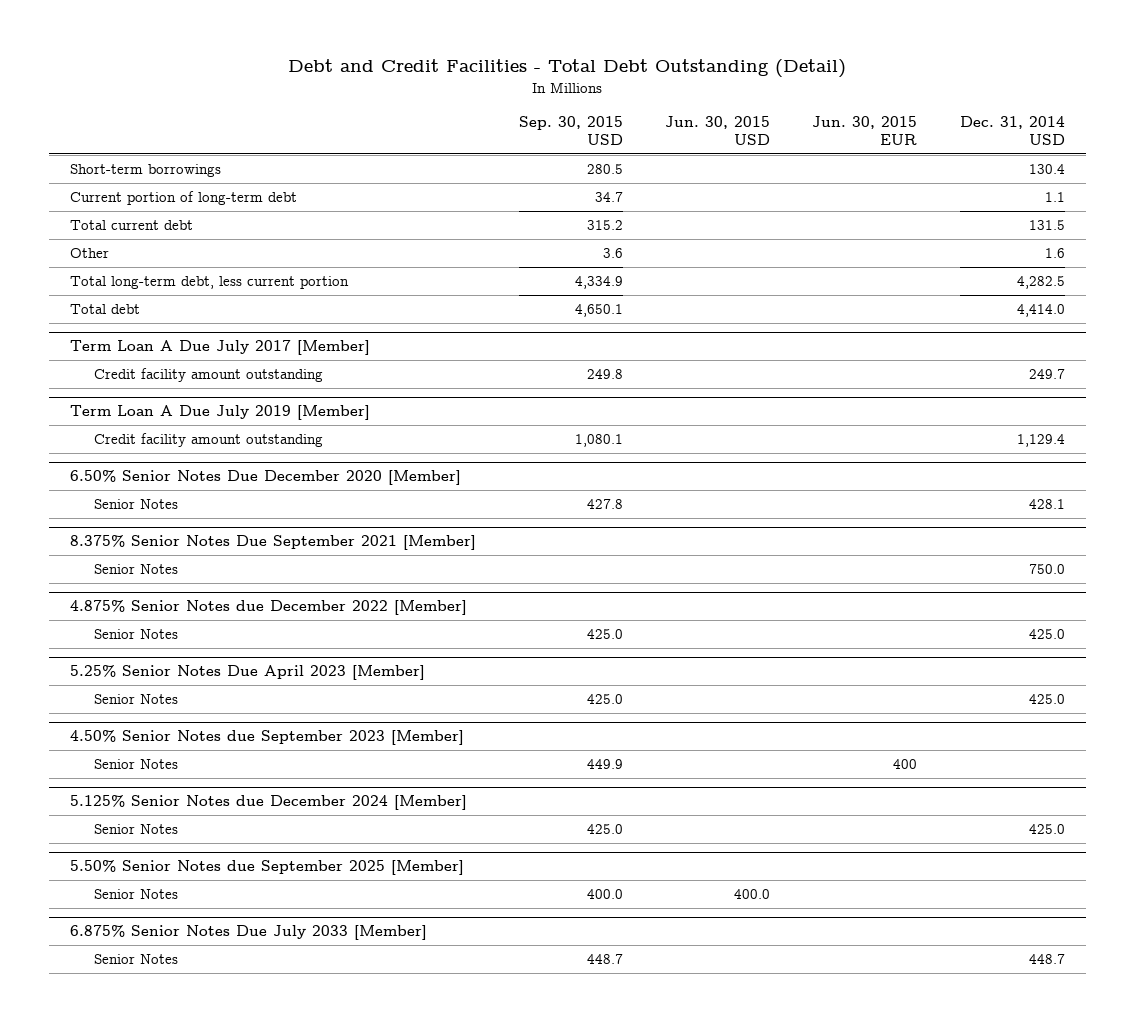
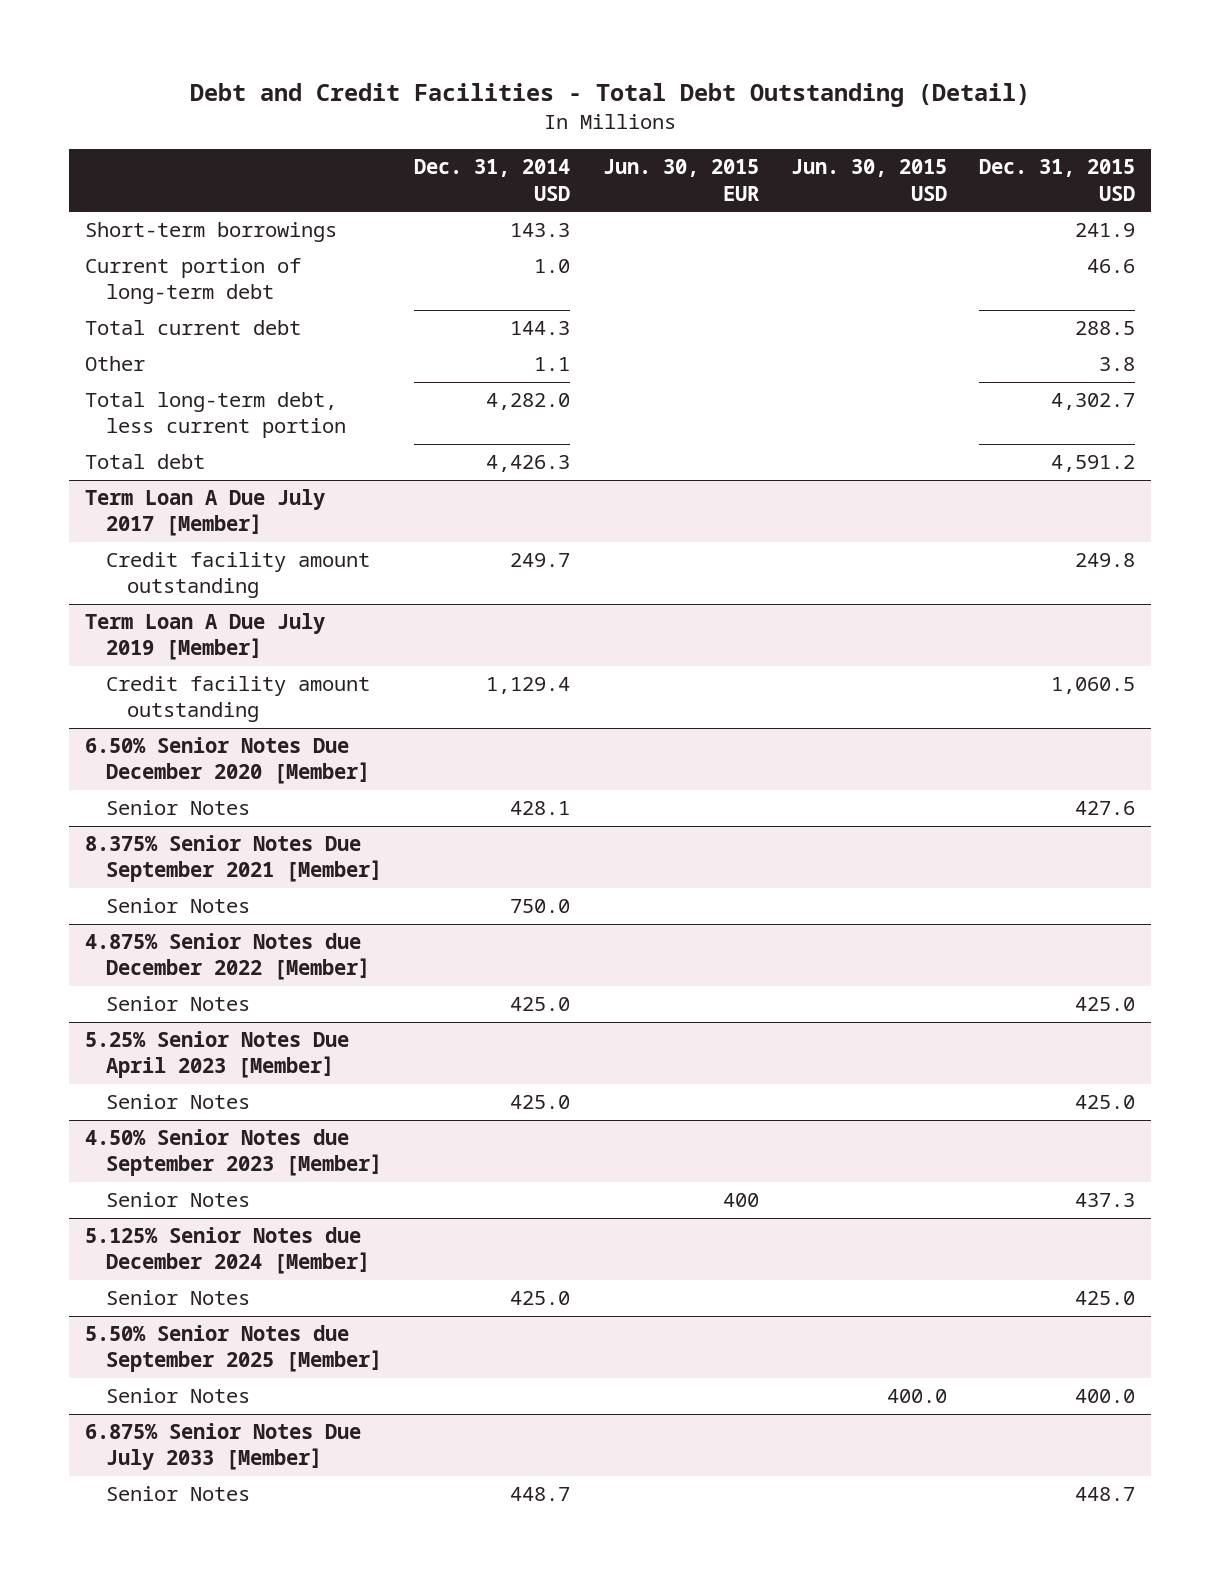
[518,115,623,145] Sep. 30, 2015 USD -> none
none -> [979,159,1136,201] Dec. 31, 2015 USD
[1028,164,1065,175] 130.4 -> [510,223,571,238] 143.3
[1044,192,1065,203] 1.1 -> [534,259,571,274] 1.0
[1028,220,1065,231] 131.5 -> [510,321,571,336] 144.3
[1044,248,1065,259] 1.6 -> [534,357,571,372] 1.1
[1016,276,1065,290] 4,282.5 -> [486,393,571,411] 4,282.0
[1016,304,1065,318] 4,414.0 -> [486,455,571,473] 4,426.3

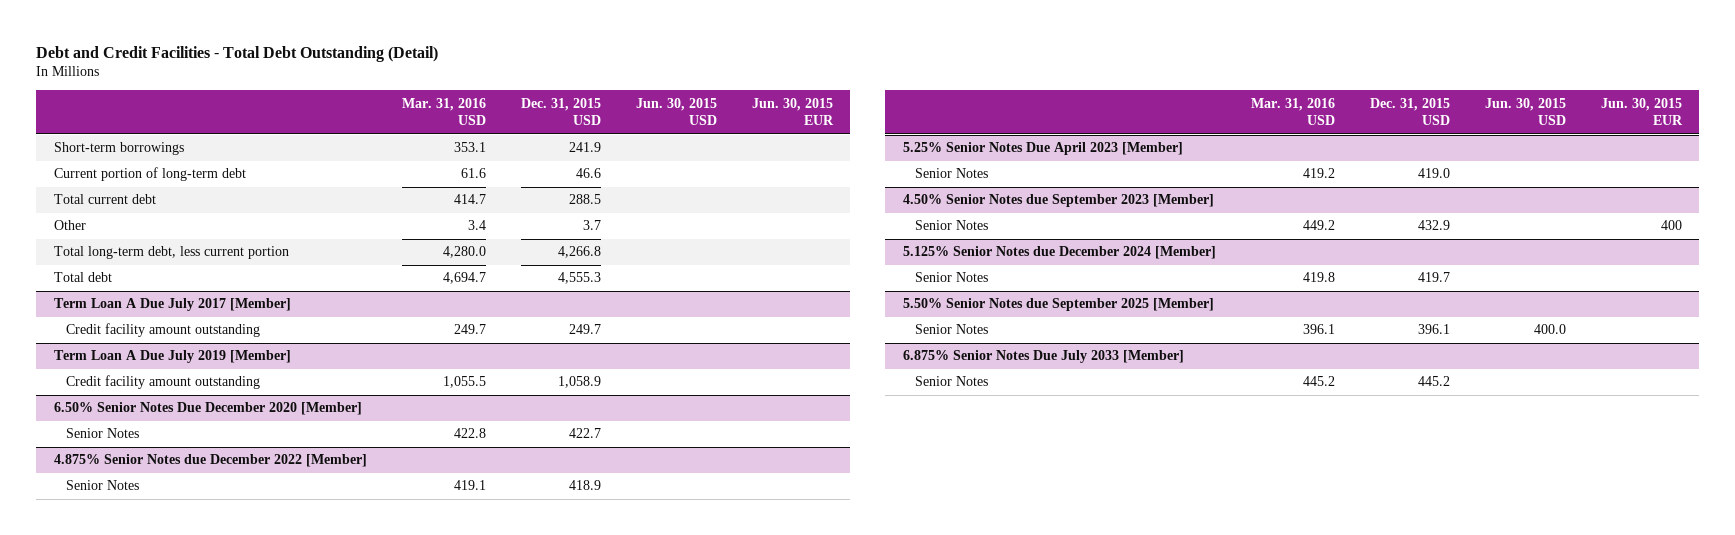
[414,159,571,201] Dec. 31, 2014 USD -> none
none -> [401,97,486,126] Mar. 31, 2016 USD
[1099,357,1136,372] 3.8 -> [582,220,601,231] 3.7
[1051,393,1136,411] 4,302.7 -> [557,246,601,259] 4,266.8
[1051,455,1136,473] 4,591.2 -> [557,272,601,285] 4,555.3
[1075,553,1136,568] 249.8 -> [568,324,601,335] 249.7
[1051,677,1136,695] 1,060.5 -> [557,376,601,389] 1,058.9
[85,835,383,883] 8.375% Senior Notes Due September 2021 [Member] -> none
[106,898,251,914] Senior Notes -> none
[1075,801,1136,816] 427.6 -> [568,428,601,439] 422.7
[1075,997,1136,1012] 425.0 -> [568,480,601,491] 418.9
[1075,1095,1136,1110] 425.0 -> [1417,168,1450,179] 419.0
[1075,1193,1136,1208] 437.3 -> [1417,220,1450,231] 432.9
[1075,1291,1136,1306] 425.0 -> [1417,272,1450,283] 419.7
[1075,1389,1136,1404] 400.0 -> [1417,324,1450,335] 396.1
[1075,1487,1136,1502] 448.7 -> [1417,376,1450,387] 445.2

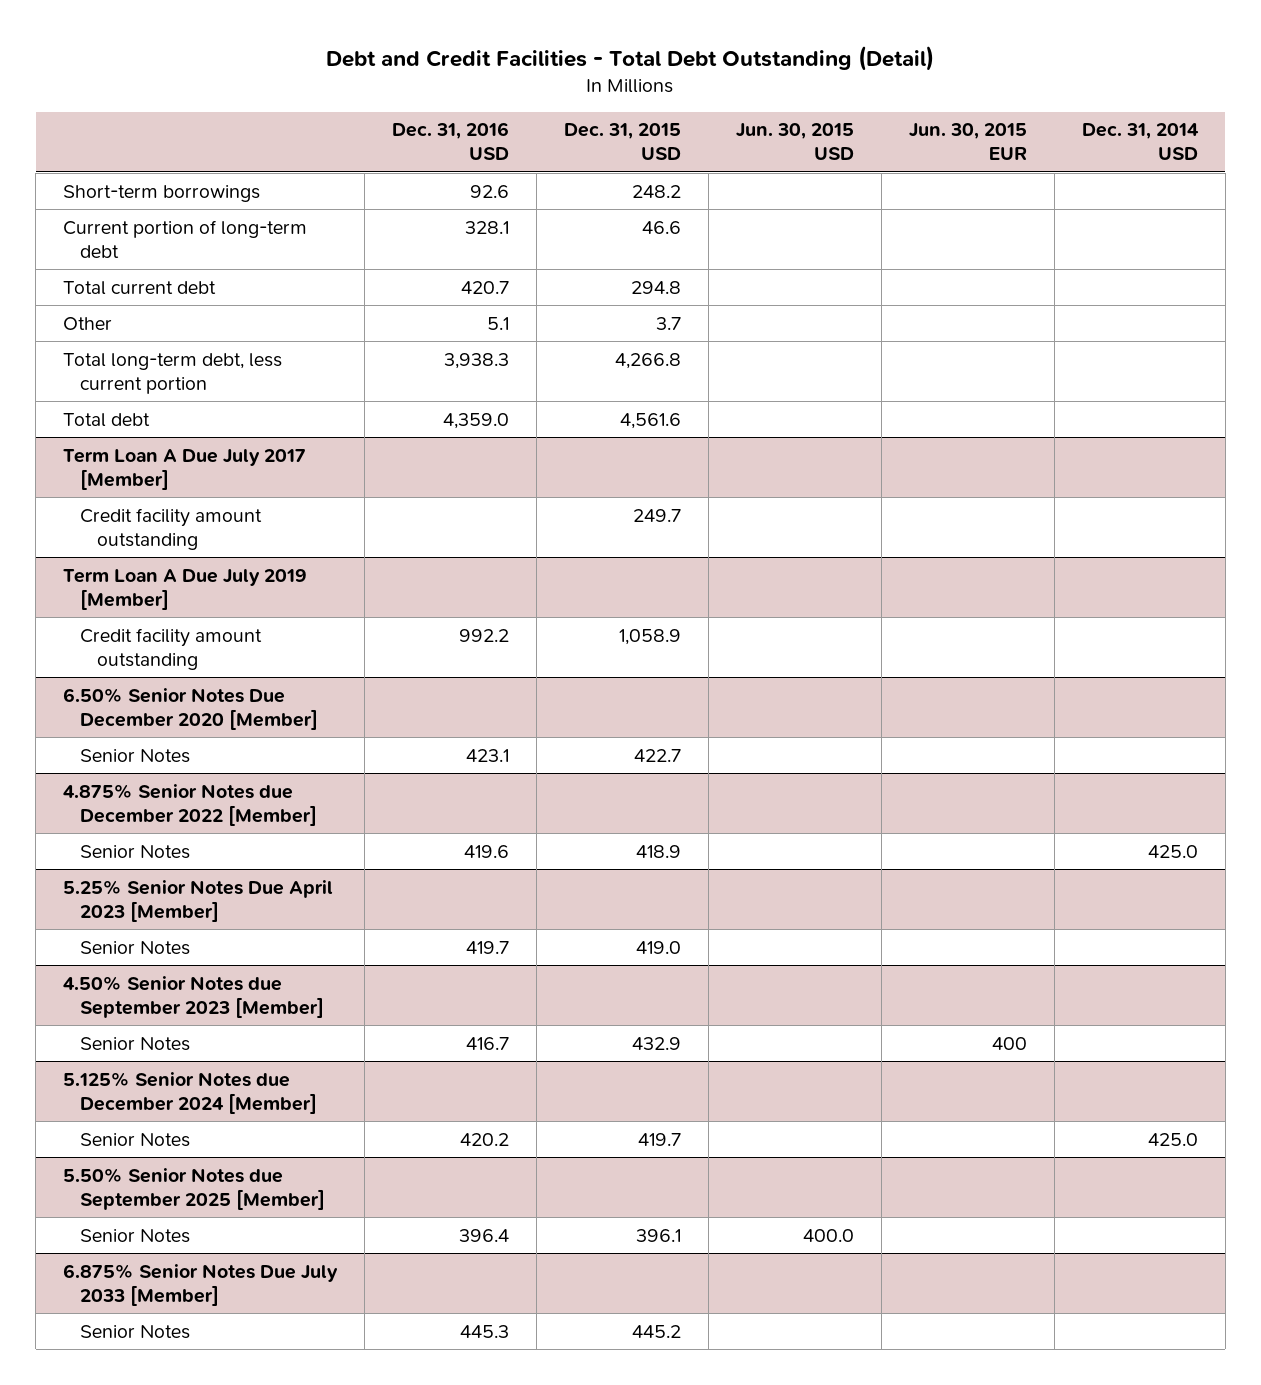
[401,97,486,126] Mar. 31, 2016 USD -> none
none -> [392,122,510,161] Dec. 31, 2016 USD
none -> [1081,123,1199,161] Dec. 31, 2014 USD
[568,142,601,153] 241.9 -> [632,184,682,198] 248.2
[568,194,601,205] 288.5 -> [631,280,682,294] 294.8
[557,272,601,285] 4,555.3 -> [620,412,682,429] 4,561.6

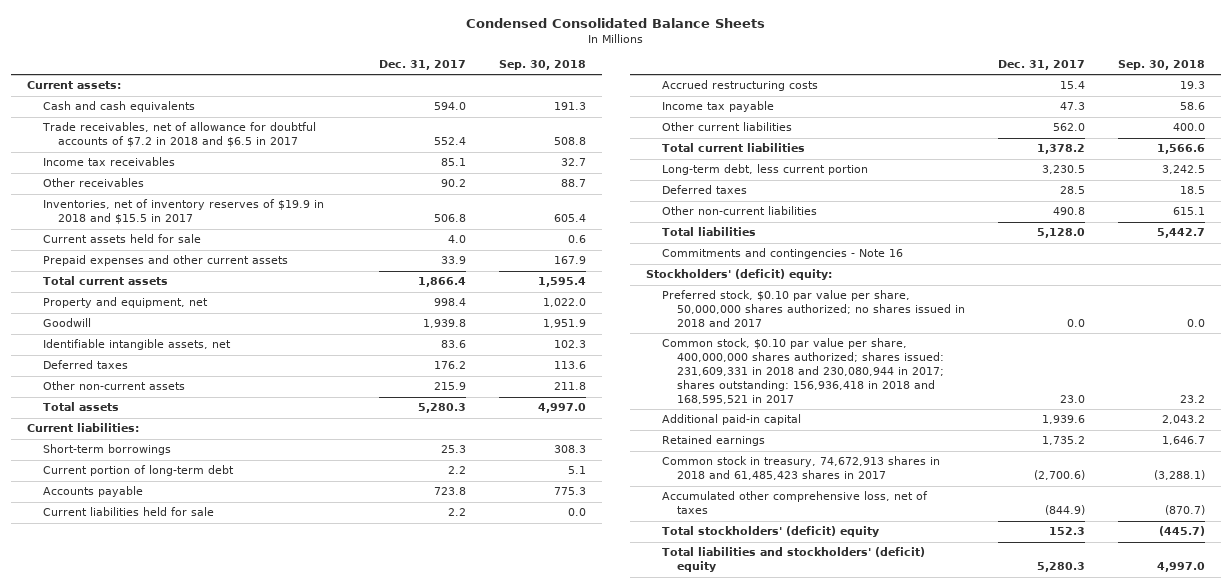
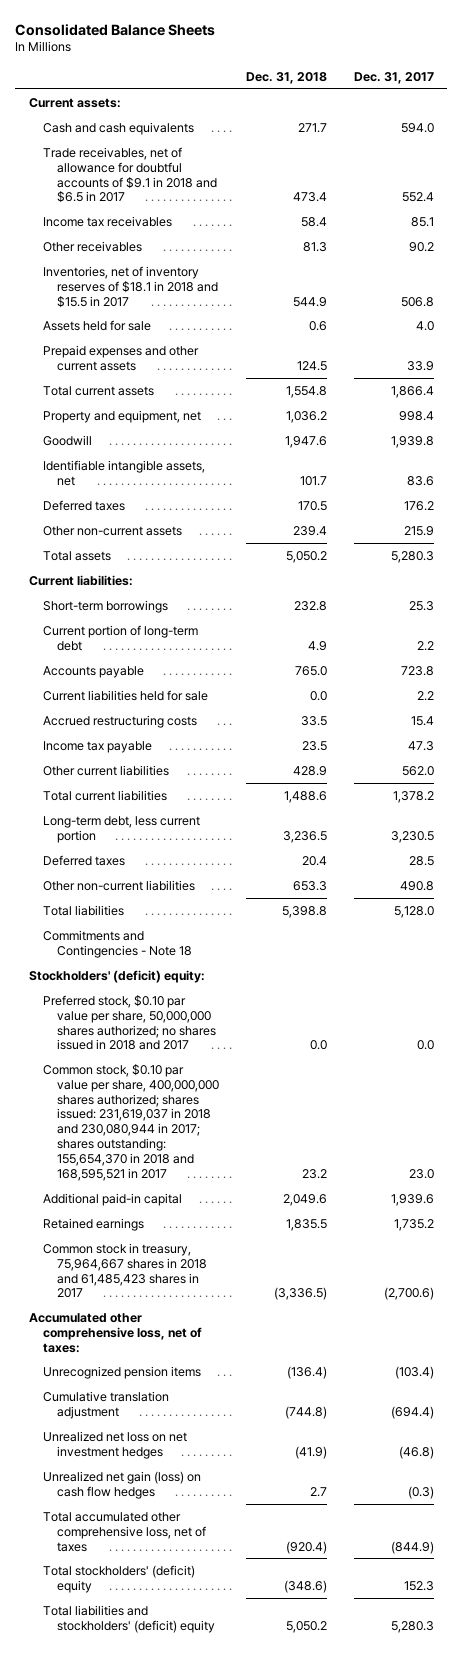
[466,17,766,28] Condensed Consolidated Balance Sheets -> [15,23,216,36] Consolidated Balance Sheets
[498,60,586,71] Sep. 30, 2018 -> none
none -> [245,71,327,84] Dec. 31, 2018
[41,122,316,148] Trade receivables, net of allowance for doubtful accounts of $7.2 in 2018 and $6.5 in 2017 -> [42,146,217,204] Trade receivables, net of allowance for doubtful accounts of $9.1 in 2018 and $6.5 in 2017
[42,199,324,225] Inventories, net of inventory reserves of $19.9 in 2018 and $15.5 in 2017 -> [42,265,218,308] Inventories, net of inventory reserves of $18.1 in 2018 and $15.5 in 2017
[42,234,201,244] Current assets held for sale -> [42,319,151,331] Assets held for sale
[661,248,903,260] Commitments and contingencies - Note 16 -> [42,929,192,958] Commitments and Contingencies - Note 18
[661,338,945,405] Common stock, $0.10 par value per share, 400,000,000 shares authorized; shares issued: 231,609,331 in 2018 and 230,080,944 in 2017; shares outstanding: 156,936,418 in 2018 and 168,595,521 in 2017 -> [42,1063,219,1181] Common stock, $0.10 par value per share, 400,000,000 shares authorized; shares issued: 231,619,037 in 2018 and 230,080,944 in 2017; shares outstanding: 155,654,370 in 2018 and 168,595,521 in 2017
[661,456,940,481] Common stock in treasury, 74,672,913 shares in 2018 and 61,485,423 shares in 2017 -> [42,1242,207,1299] Common stock in treasury, 75,964,667 shares in 2018 and 61,485,423 shares in 2017
none -> [28,1312,202,1353] Accumulated other comprehensive loss, net of taxes:
none -> [42,1365,201,1379] Unrecognized pension items
none -> [42,1390,169,1419] Cumulative translation adjustment
none -> [42,1430,187,1459] Unrealized net loss on net investment hedges
none -> [42,1470,201,1499] Unrealized net gain (loss) on cash flow hedges
[661,491,928,515] Accumulated other comprehensive loss, net of taxes -> [42,1511,206,1552] Total accumulated other comprehensive loss, net of taxes

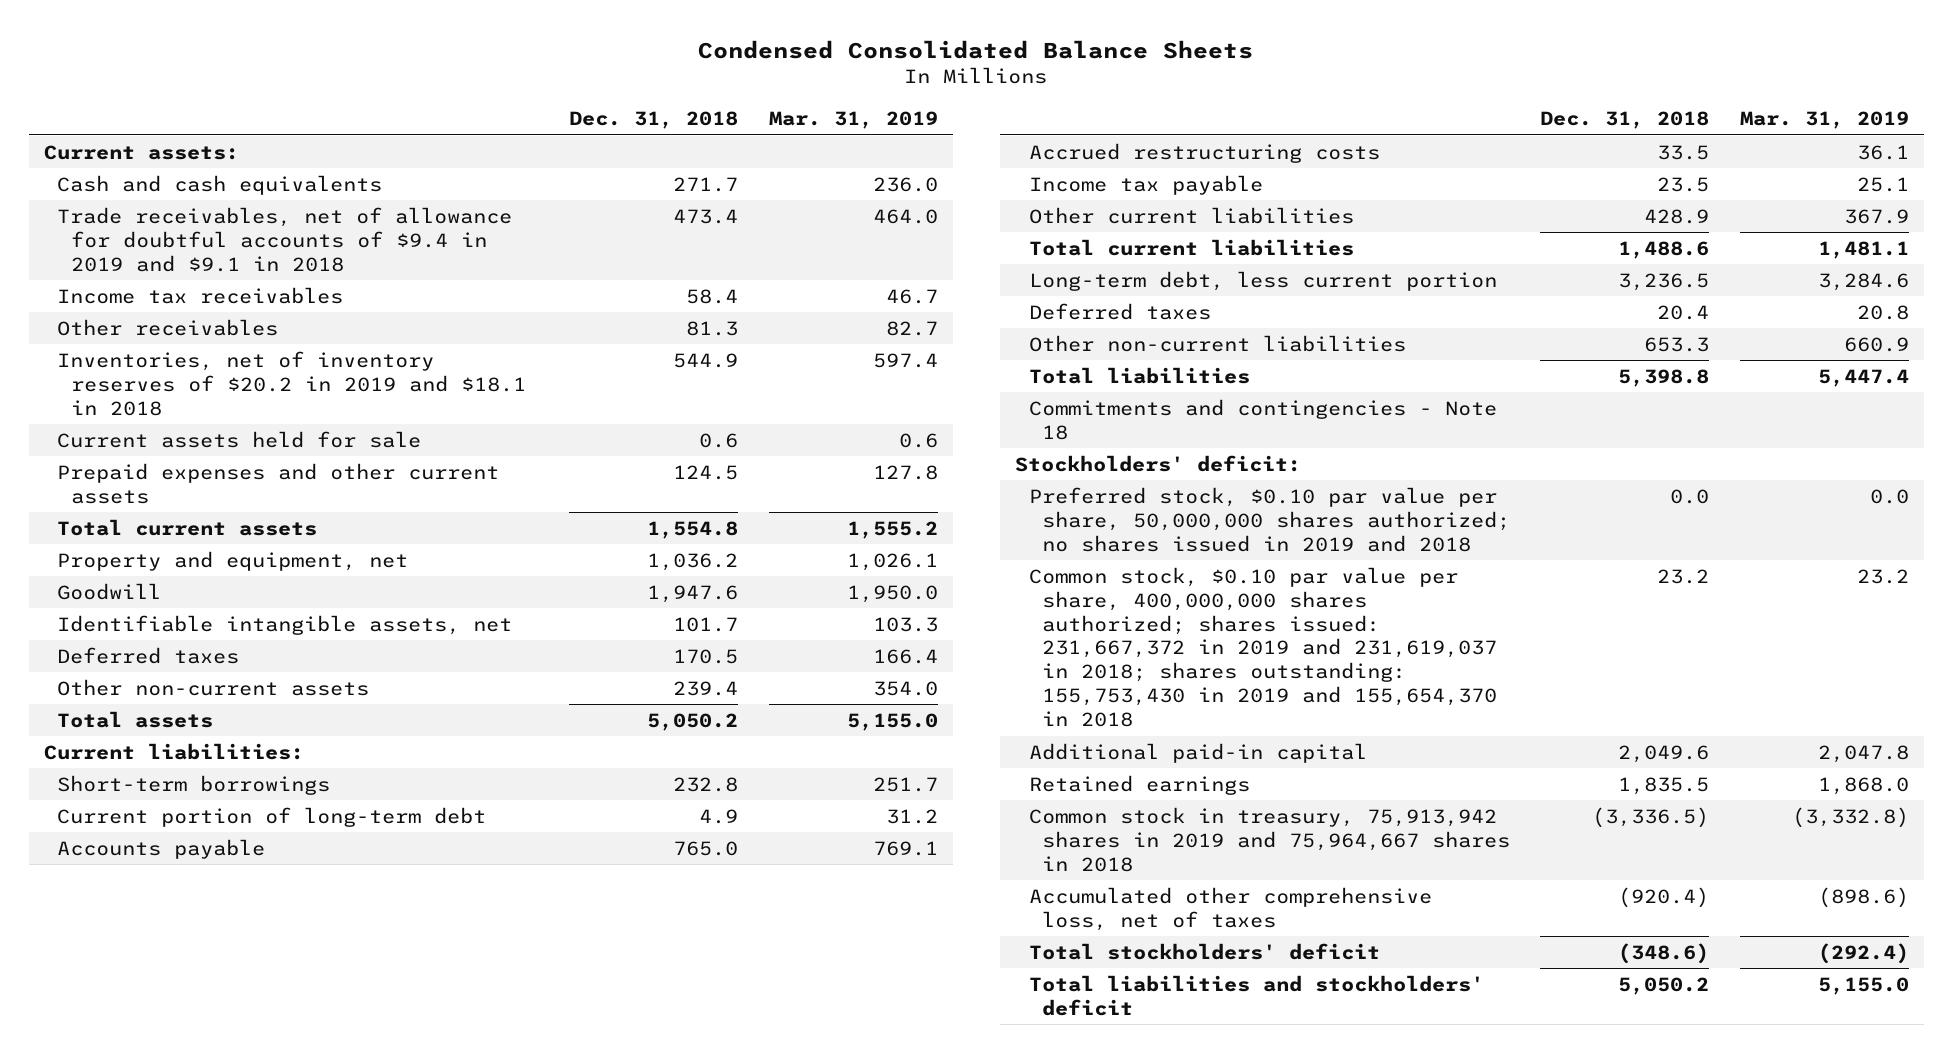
[15,23,216,36] Consolidated Balance Sheets -> [698,39,1254,59] Condensed Consolidated Balance Sheets
[353,71,434,84] Dec. 31, 2017 -> none
none -> [768,110,938,129] Mar. 31, 2019
[42,146,217,204] Trade receivables, net of allowance for doubtful accounts of $9.1 in 2018 and $6.5 in 2017 -> [57,206,513,272] Trade receivables, net of allowance for doubtful accounts of $9.4 in 2019 and $9.1 in 2018
[42,265,218,308] Inventories, net of inventory reserves of $18.1 in 2018 and $15.5 in 2017 -> [57,350,526,416] Inventories, net of inventory reserves of $20.2 in 2019 and $18.1 in 2018
[42,319,151,331] Assets held for sale -> [57,430,422,448] Current assets held for sale
[42,689,208,701] Current liabilities held for sale -> none
[42,929,192,958] Commitments and Contingencies - Note 18 -> [1028,398,1497,440] Commitments and contingencies - Note 18
[28,969,205,983] Stockholders' (deficit) equity: -> [1015,454,1302,472] Stockholders' deficit:
[42,994,216,1051] Preferred stock, $0.10 par value per share, 50,000,000 shares authorized; no shares issued in 2018 and 2017 -> [1028,486,1510,552] Preferred stock, $0.10 par value per share, 50,000,000 shares authorized; no shares issued in 2019 and 2018
[42,1063,219,1181] Common stock, $0.10 par value per share, 400,000,000 shares authorized; shares issued: 231,619,037 in 2018 and 230,080,944 in 2017; shares outstanding: 155,654,370 in 2018 and 168,595,521 in 2017 -> [1028,566,1497,728] Common stock, $0.10 par value per share, 400,000,000 shares authorized; shares issued: 231,667,372 in 2019 and 231,619,037 in 2018; shares outstanding: 155,753,430 in 2019 and 155,654,370 in 2018
[28,1312,202,1353] Accumulated other comprehensive loss, net of taxes: -> none
[42,1365,201,1379] Unrecognized pension items -> none
[42,1390,169,1419] Cumulative translation adjustment -> none
[42,1430,187,1459] Unrealized net loss on net investment hedges -> none
[42,1470,201,1499] Unrealized net gain (loss) on cash flow hedges -> none
[42,1242,207,1299] Common stock in treasury, 75,964,667 shares in 2018 and 61,485,423 shares in 2017 -> [1028,806,1510,872] Common stock in treasury, 75,913,942 shares in 2019 and 75,964,667 shares in 2018
[42,1511,206,1552] Total accumulated other comprehensive loss, net of taxes -> [1028,886,1432,931] Accumulated other comprehensive loss, net of taxes
[42,1564,195,1593] Total stockholders' (deficit) equity -> [1028,942,1380,960] Total stockholders' deficit
[42,1604,215,1633] Total liabilities and stockholders' (deficit) equity -> [1028,974,1484,1016] Total liabilities and stockholders' deficit

